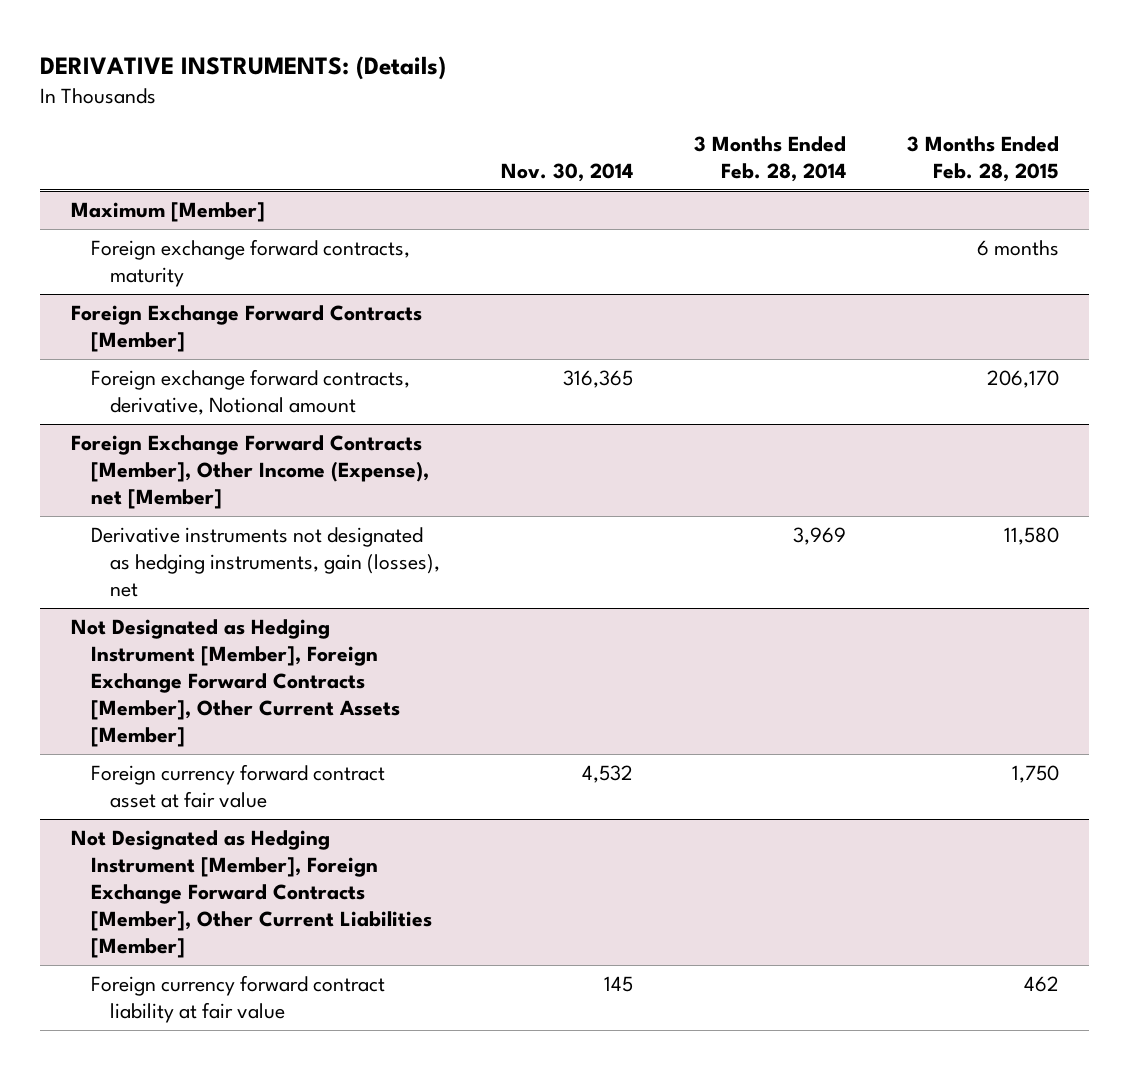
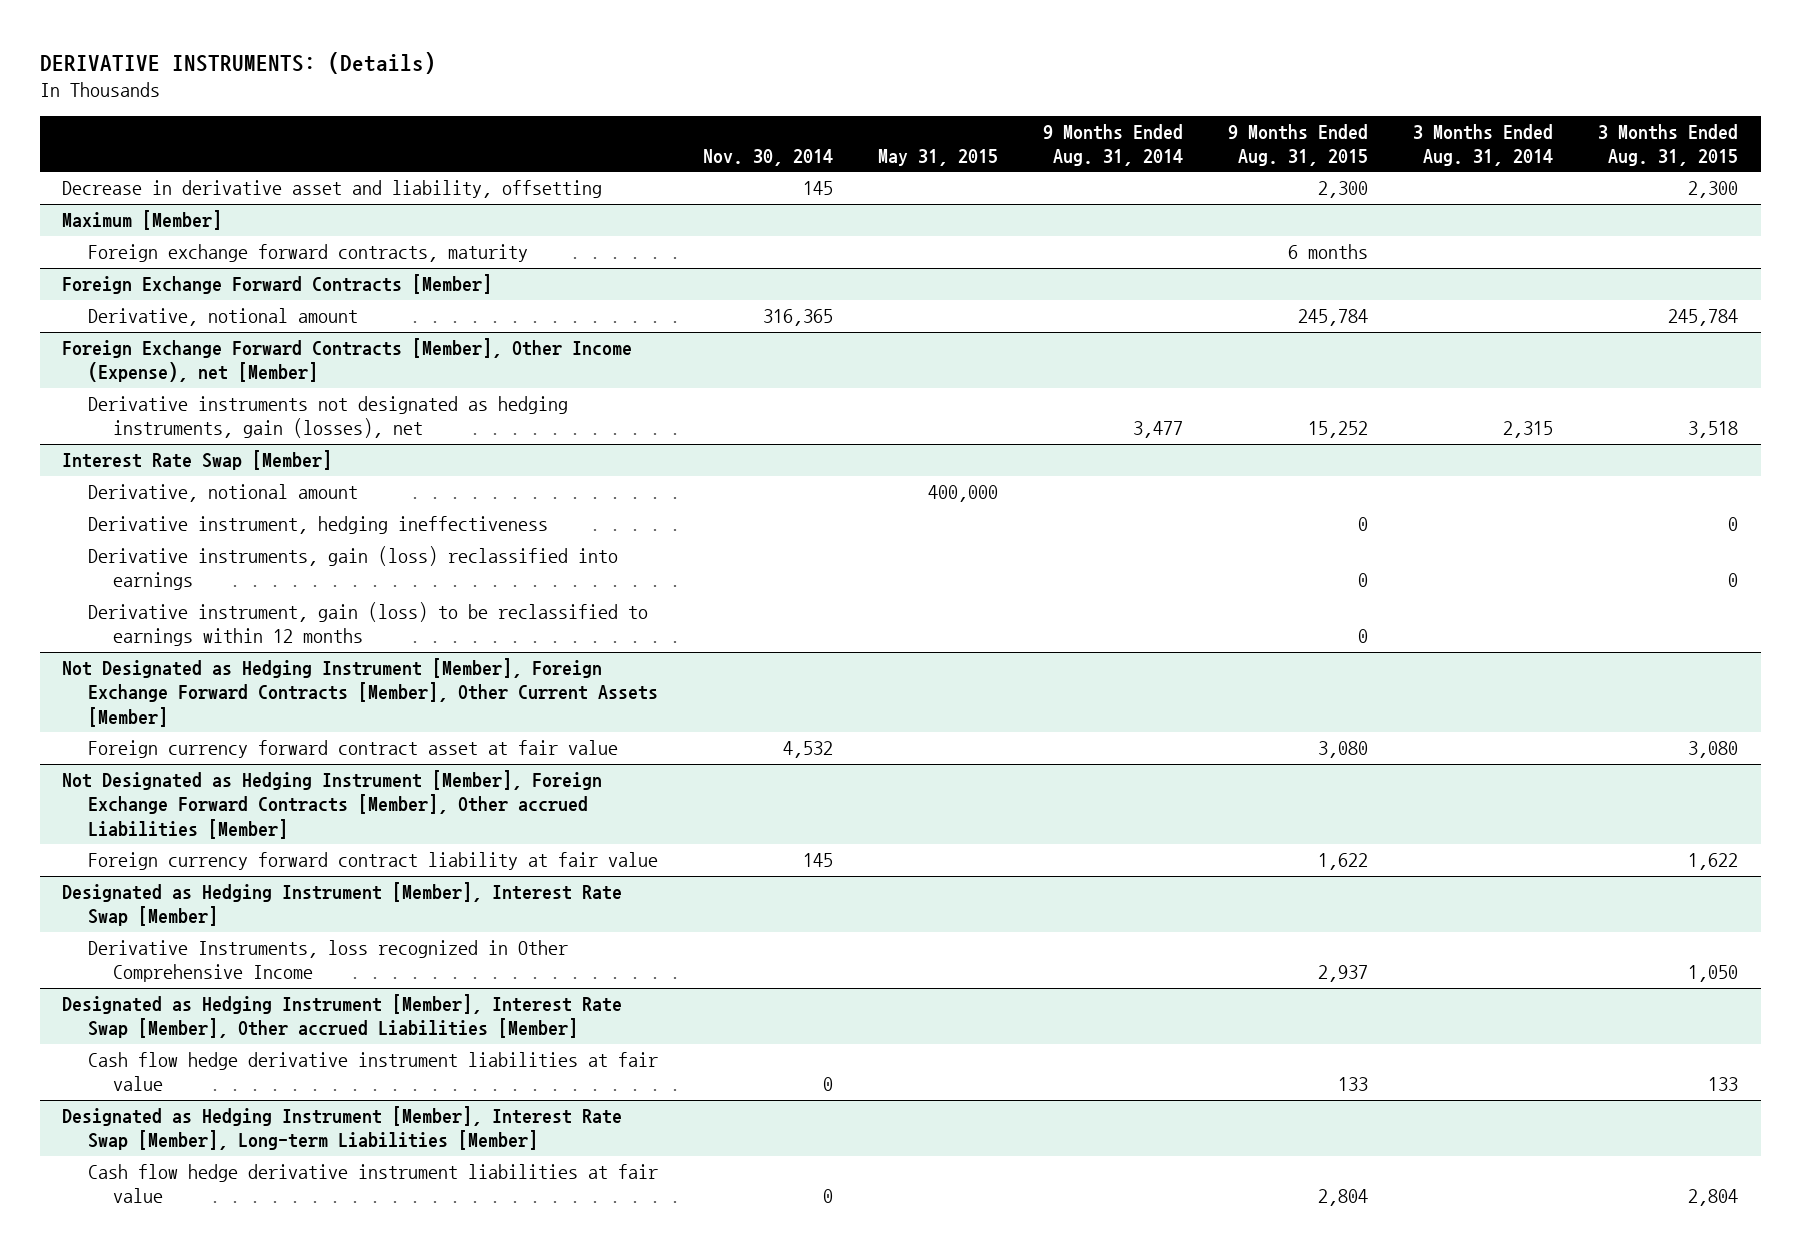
[693,135,846,182] 3 Months Ended Feb. 28, 2014 -> none
[906,135,1059,182] 3 Months Ended Feb. 28, 2015 -> none
none -> [877,148,998,166] May 31, 2015
none -> [1042,123,1183,166] 9 Months Ended Aug. 31, 2014
none -> [1227,123,1368,166] 9 Months Ended Aug. 31, 2015
none -> [1412,123,1553,166] 3 Months Ended Aug. 31, 2014
none -> [1597,123,1738,166] 3 Months Ended Aug. 31, 2015
none -> [62,180,603,199] Decrease in derivative asset and liability, offsetting
[90,369,410,416] Foreign exchange forward contracts, derivative, Notional amount -> [87,308,358,327] Derivative, notional amount
none -> [62,450,333,471] Interest Rate Swap [Member]
none -> [87,484,358,503] Derivative, notional amount
none -> [87,516,548,535] Derivative instrument, hedging ineffectiveness
none -> [87,546,618,591] Derivative instruments, gain (loss) reclassified into earnings
none -> [87,602,648,647] Derivative instrument, gain (loss) to be reclassified to earnings within 12 months
[70,830,432,959] Not Designated as Hedging Instrument [Member], Foreign Exchange Forward Contracts [Member], Other Current Liabilities [Member] -> [62,770,603,839] Not Designated as Hedging Instrument [Member], Foreign Exchange Forward Contracts [Member], Other accrued Liabilities [Member]
none -> [62,882,623,927] Designated as Hedging Instrument [Member], Interest Rate Swap [Member]
none -> [87,940,568,983] Derivative Instruments, loss recognized in Other Comprehensive Income
none -> [62,994,623,1039] Designated as Hedging Instrument [Member], Interest Rate Swap [Member], Other accrued Liabilities [Member]
none -> [87,1052,658,1092] Cash flow hedge derivative instrument liabilities at fair value
none -> [62,1106,623,1151] Designated as Hedging Instrument [Member], Interest Rate Swap [Member], Long-term Liabilities [Member]
none -> [87,1164,658,1204] Cash flow hedge derivative instrument liabilities at fair value

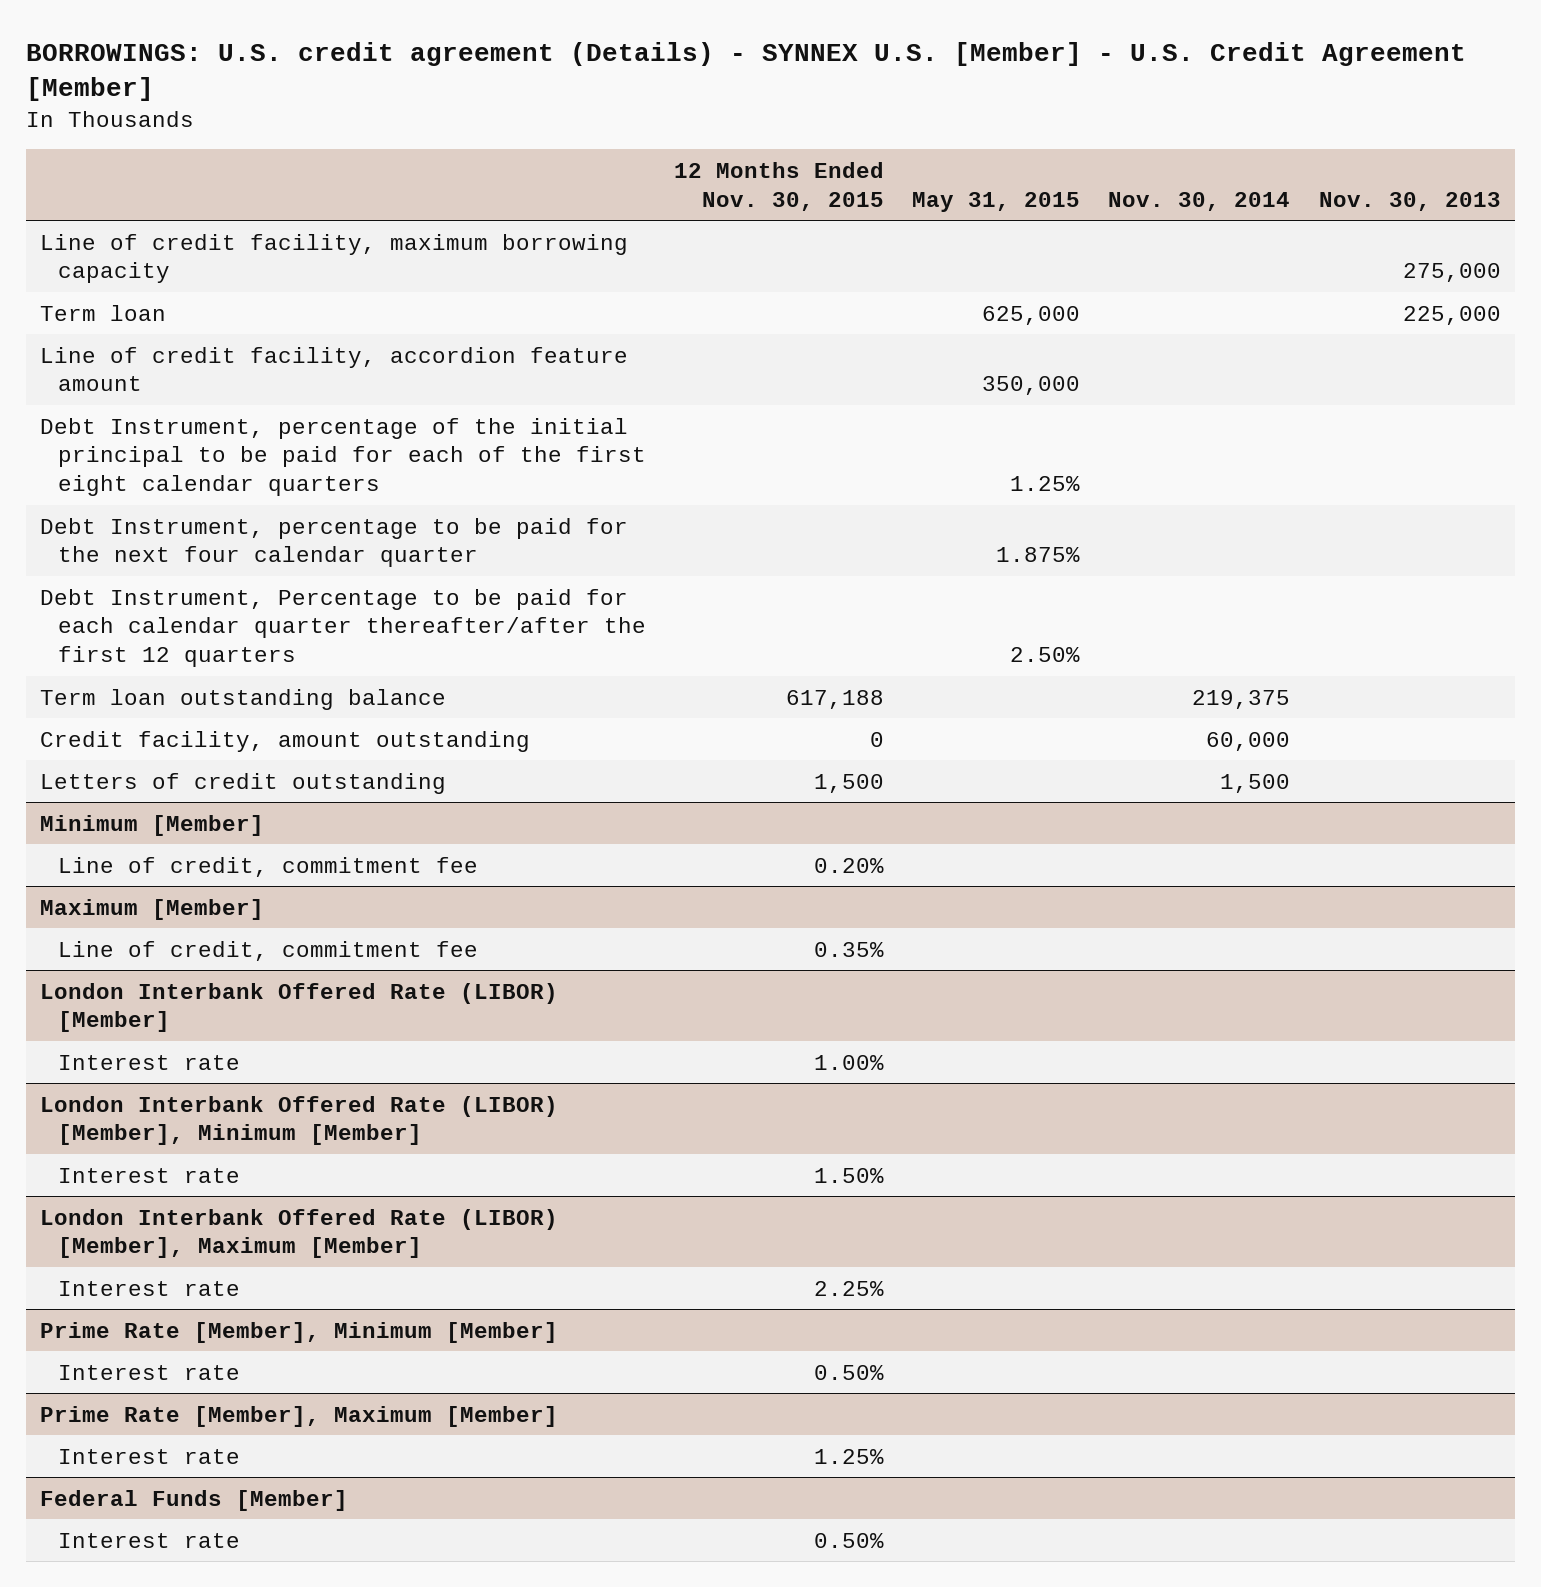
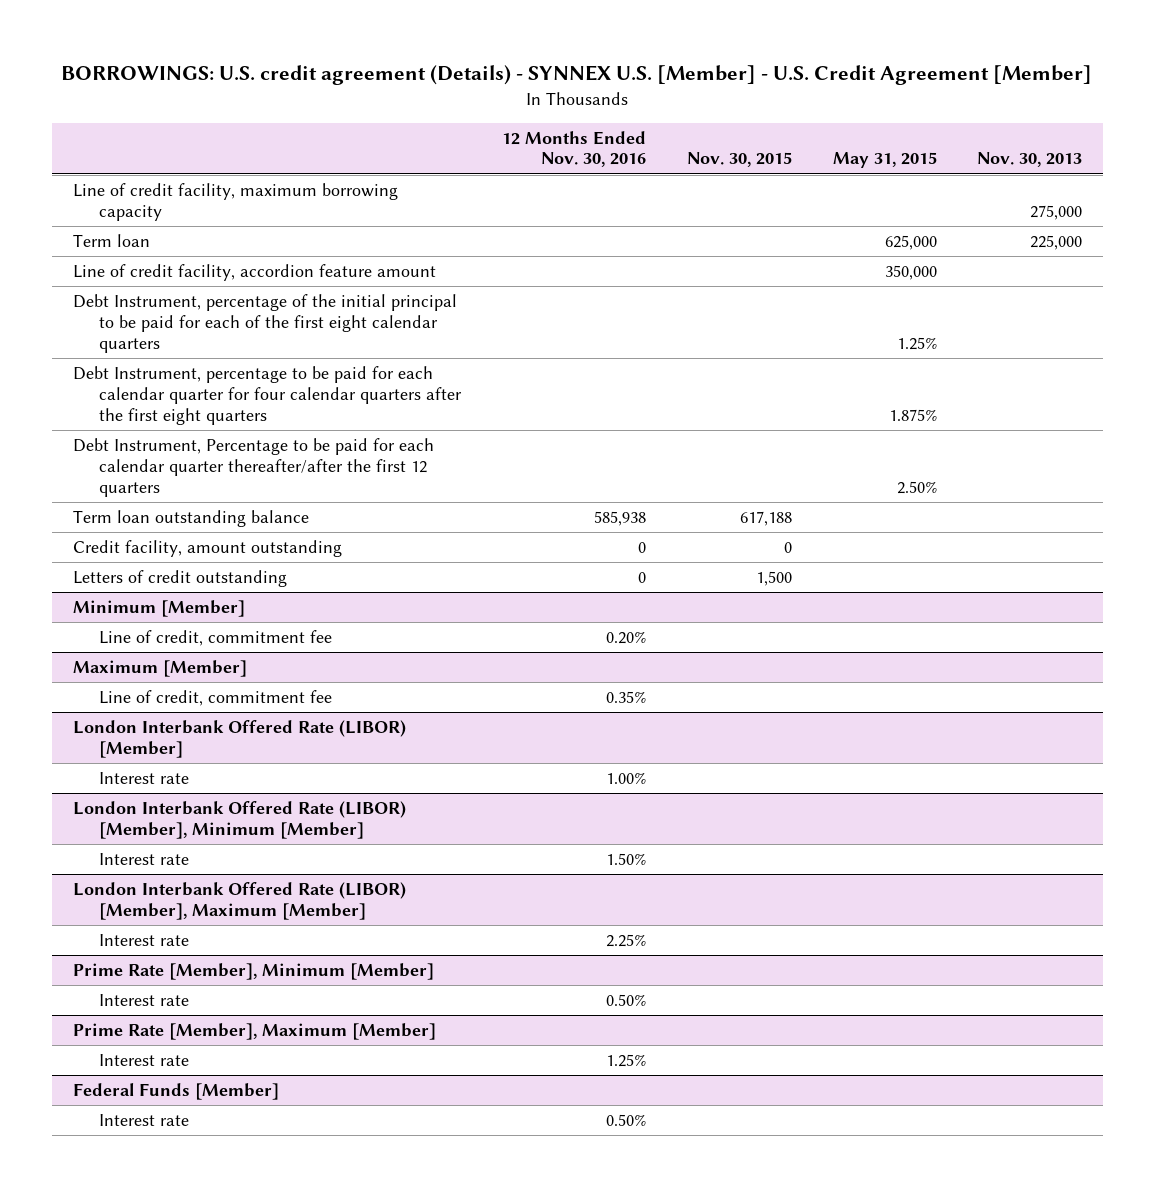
[673,161,884,211] 12 Months Ended Nov. 30, 2015 -> none
[1108,191,1291,211] Nov. 30, 2014 -> none
none -> [501,130,646,168] 12 Months Ended Nov. 30, 2016
none -> [686,152,792,168] Nov. 30, 2015
[40,517,629,568] Debt Instrument, percentage to be paid for the next four calendar quarter -> [72,365,463,425] Debt Instrument, percentage to be paid for each calendar quarter for four calendar quarters after the first eight quarters

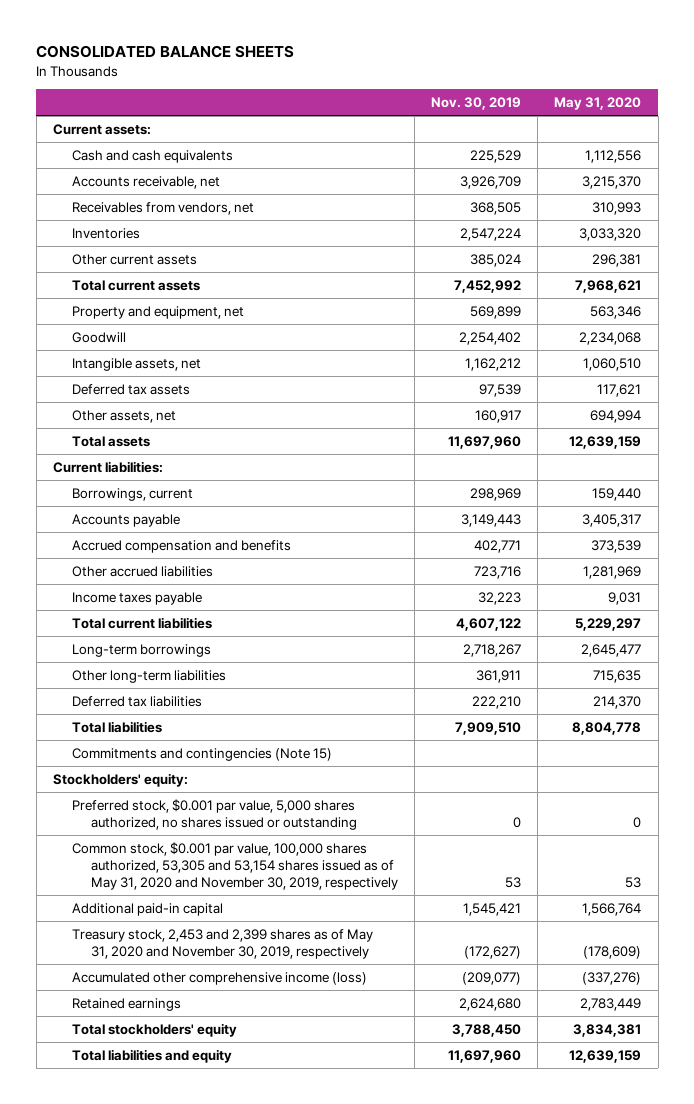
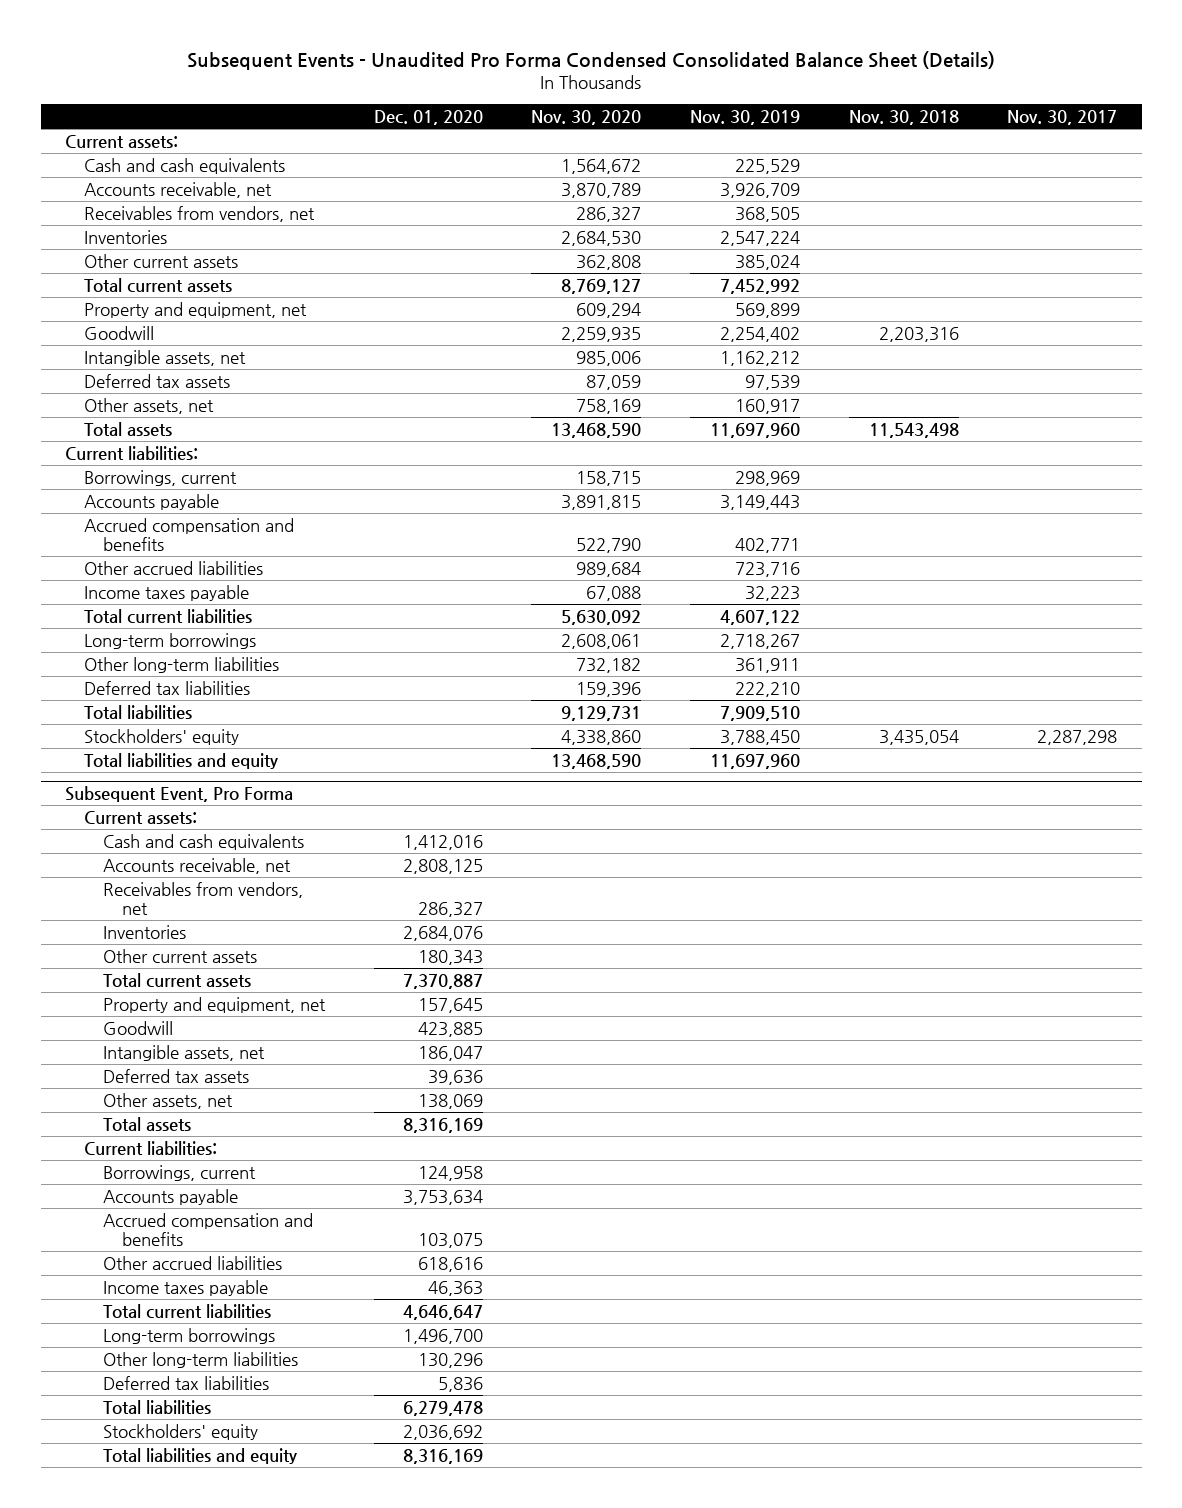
[36,45,295,59] CONSOLIDATED BALANCE SHEETS -> [187,51,996,71] Subsequent Events - Unaudited Pro Forma Condensed Consolidated Balance Sheet (Details)
[554,97,642,111] May 31, 2020 -> none
none -> [373,109,483,125] Dec. 01, 2020
none -> [531,109,642,125] Nov. 30, 2020
none -> [848,109,959,125] Nov. 30, 2018
none -> [1007,109,1118,125] Nov. 30, 2017
[71,747,332,761] Commitments and contingencies (Note 15) -> none
[53,772,189,787] Stockholders' equity: -> none
[71,798,357,831] Preferred stock, $0.001 par value, 5,000 shares authorized, no shares issued or outstanding -> none
[71,841,398,891] Common stock, $0.001 par value, 100,000 shares authorized, 53,305 and 53,154 shares issued as of May 31, 2020 and November 30, 2019, respectively -> none
[71,902,223,916] Additional paid-in capital -> none
[71,928,373,960] Treasury stock, 2,453 and 2,399 shares as of May 31, 2020 and November 30, 2019, respectively -> none
[71,971,367,985] Accumulated other comprehensive income (loss) -> none
[71,997,181,1011] Retained earnings -> none
[71,1022,237,1037] Total stockholders' equity -> [84,728,240,745] Stockholders' equity
none -> [65,786,294,803] Subsequent Event, Pro Forma
none -> [84,810,198,824] Current assets:
none -> [103,833,305,850] Cash and cash equivalents
none -> [103,857,292,874] Accounts receivable, net
none -> [103,881,304,916] Receivables from vendors, net
none -> [103,924,187,939] Inventories
none -> [103,948,258,963] Other current assets
none -> [103,972,252,988] Total current assets
none -> [103,996,327,1013] Property and equipment, net
none -> [103,1020,174,1035] Goodwill
none -> [103,1044,266,1061] Intangible assets, net
none -> [103,1068,250,1083] Deferred tax assets
none -> [103,1092,234,1109] Other assets, net
none -> [103,1116,192,1131] Total assets
none -> [84,1140,218,1155] Current liabilities:
none -> [103,1164,257,1181] Borrowings, current
none -> [103,1188,239,1205] Accounts payable
none -> [103,1212,314,1247] Accrued compensation and benefits
none -> [103,1255,283,1270] Other accrued liabilities
none -> [103,1279,269,1296] Income taxes payable
none -> [103,1303,272,1319] Total current liabilities
none -> [103,1327,276,1344] Long-term borrowings
none -> [103,1351,299,1368] Other long-term liabilities
none -> [103,1375,270,1390] Deferred tax liabilities
none -> [103,1399,212,1414] Total liabilities
none -> [103,1423,259,1440] Stockholders' equity
none -> [103,1447,298,1464] Total liabilities and equity

